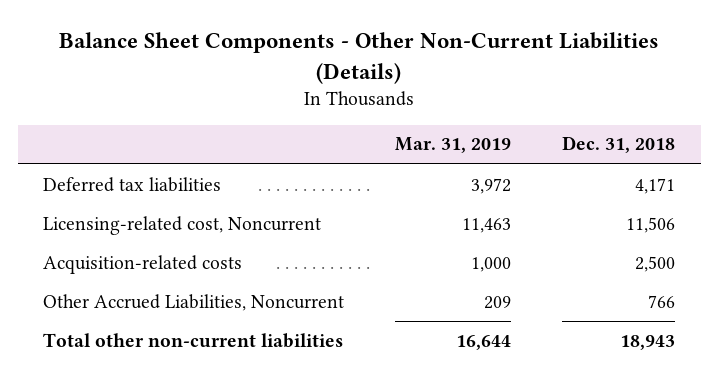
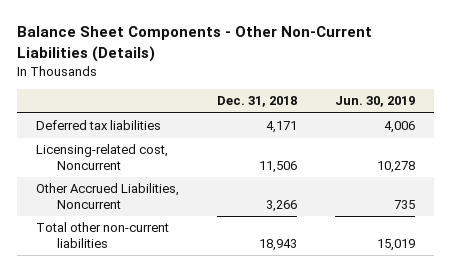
[395,137,512,154] Mar. 31, 2019 -> none
none -> [334,96,415,108] Jun. 30, 2019
[43,254,243,274] Acquisition-related costs -> none
[648,294,676,308] 766 -> [265,200,297,213] 3,266

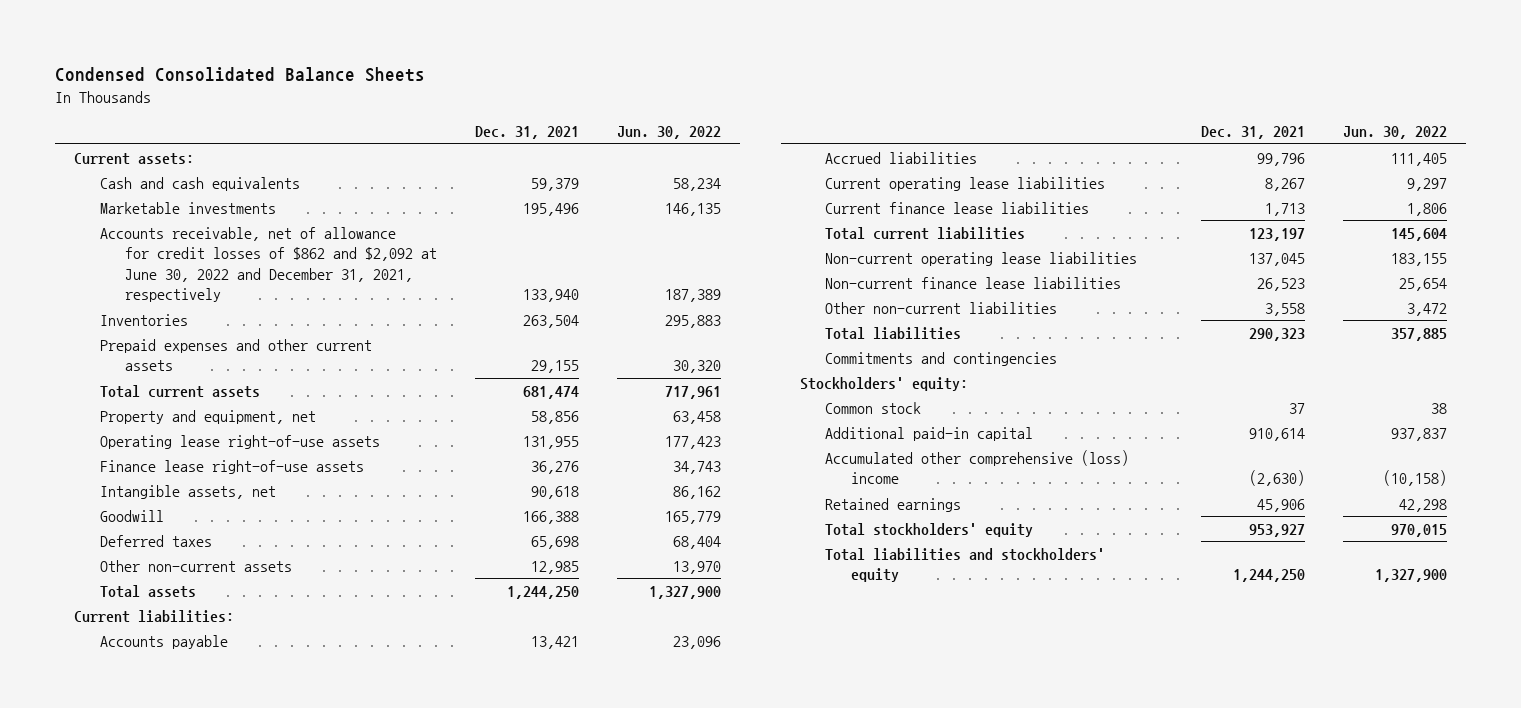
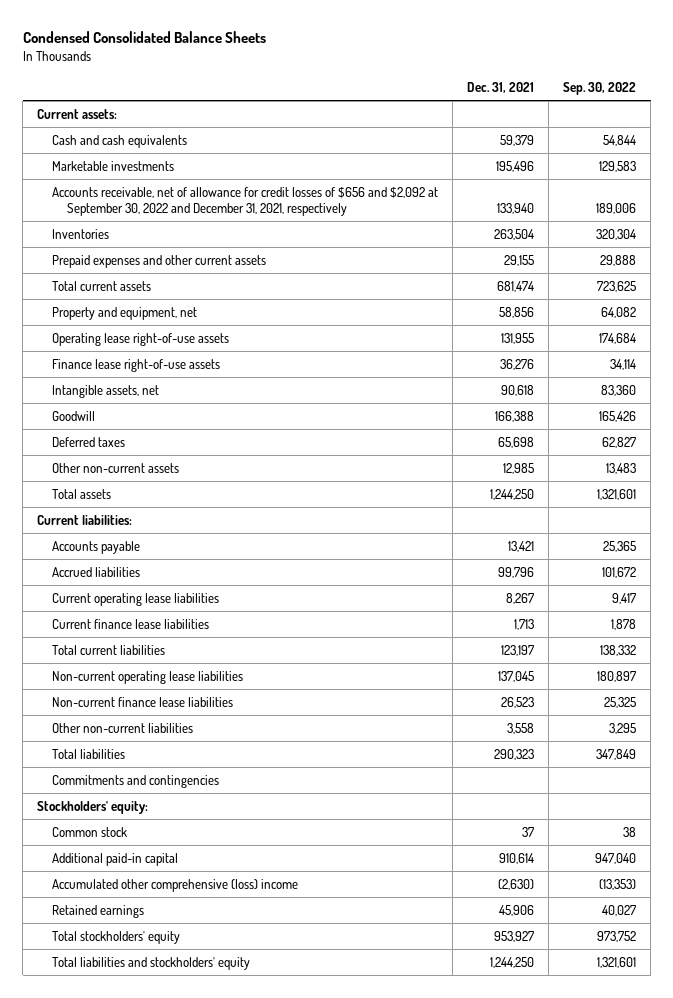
[617,126,722,140] Jun. 30, 2022 -> none
none -> [563,82,637,96] Sep. 30, 2022
[99,226,438,303] Accounts receivable, net of allowance for credit losses of $862 and $2,092 at June 30, 2022 and December 31, 2021, respectively -> [52,186,439,216] Accounts receivable, net of allowance for credit losses of $656 and $2,092 at September 30, 2022 and December 31, 2021, respectively

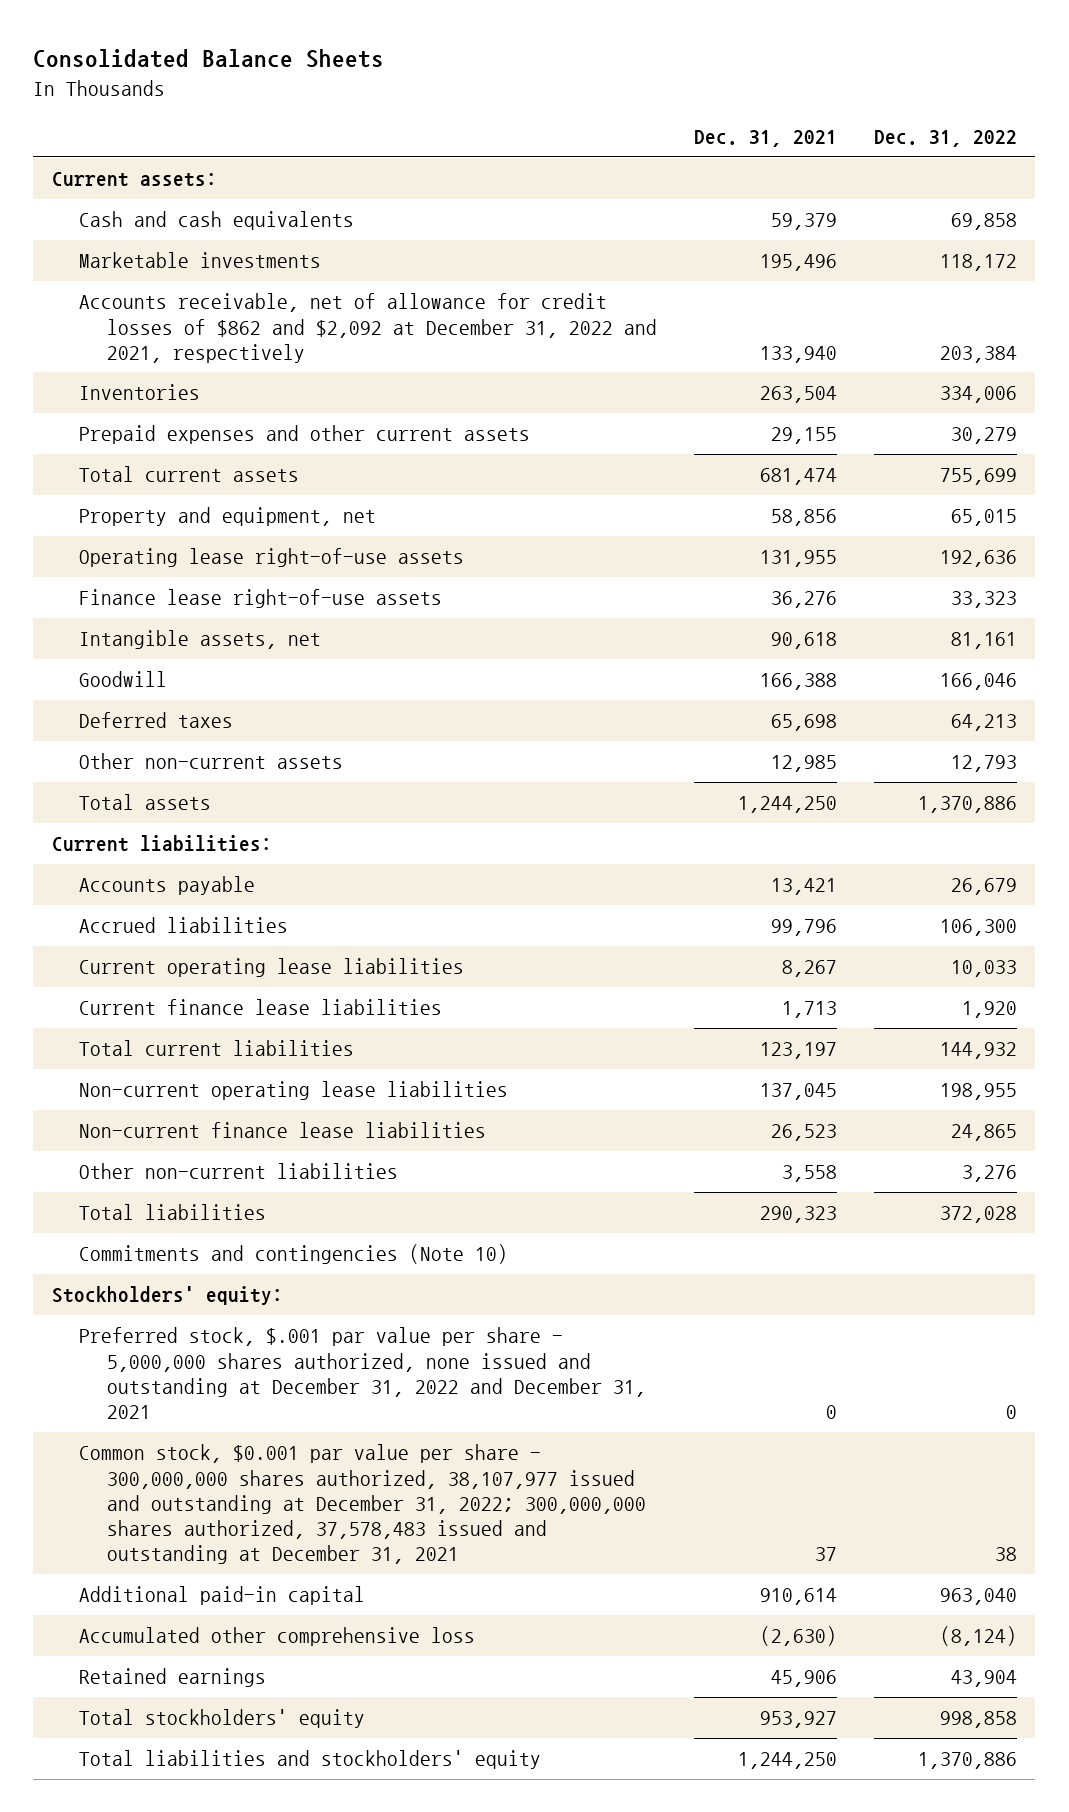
[22,31,266,44] Condensed Consolidated Balance Sheets -> [33,49,385,69] Consolidated Balance Sheets
[563,82,637,96] Sep. 30, 2022 -> none
none -> [873,130,1017,148] Dec. 31, 2022
[52,186,439,216] Accounts receivable, net of allowance for credit losses of $656 and $2,092 at September 30, 2022 and December 31, 2021, respectively -> [79,293,658,363] Accounts receivable, net of allowance for credit losses of $862 and $2,092 at December 31, 2022 and 2021, respectively
[52,774,220,788] Commitments and contingencies -> [79,1244,509,1265] Commitments and contingencies (Note 10)
none -> [79,1327,647,1419] Preferred stock, $.001 par value per share - 5,000,000 shares authorized, none issued and outstanding at December 31, 2022 and December 31, 2021
[52,826,128,837] Common stock -> [79,1444,647,1565] Common stock, $0.001 par value per share - 300,000,000 shares authorized, 38,107,977 issued and outstanding at December 31, 2022; 300,000,000 shares authorized, 37,578,483 issued and outstanding at December 31, 2021
[52,878,299,892] Accumulated other comprehensive (loss) income -> [79,1627,476,1647] Accumulated other comprehensive loss

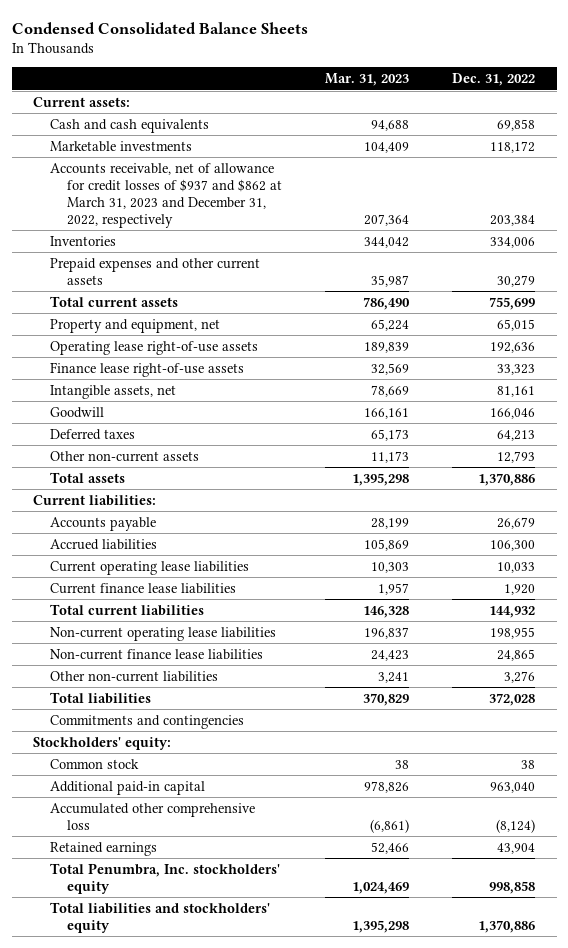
[33,49,385,69] Consolidated Balance Sheets -> [11,21,308,34] Condensed Consolidated Balance Sheets
[693,130,837,148] Dec. 31, 2021 -> none
none -> [325,73,410,87] Mar. 31, 2023
[79,293,658,363] Accounts receivable, net of allowance for credit losses of $862 and $2,092 at December 31, 2022 and 2021, respectively -> [50,162,283,228] Accounts receivable, net of allowance for credit losses of $937 and $862 at March 31, 2023 and December 31, 2022, respectively
[79,1244,509,1265] Commitments and contingencies (Note 10) -> [50,714,245,729] Commitments and contingencies
[79,1327,647,1419] Preferred stock, $.001 par value per share - 5,000,000 shares authorized, none issued and outstanding at December 31, 2022 and December 31, 2021 -> none
[79,1444,647,1565] Common stock, $0.001 par value per share - 300,000,000 shares authorized, 38,107,977 issued and outstanding at December 31, 2022; 300,000,000 shares authorized, 37,578,483 issued and outstanding at December 31, 2021 -> [50,758,140,769] Common stock
[79,1709,366,1729] Total stockholders' equity -> [50,862,281,894] Total Penumbra, Inc. stockholders' equity

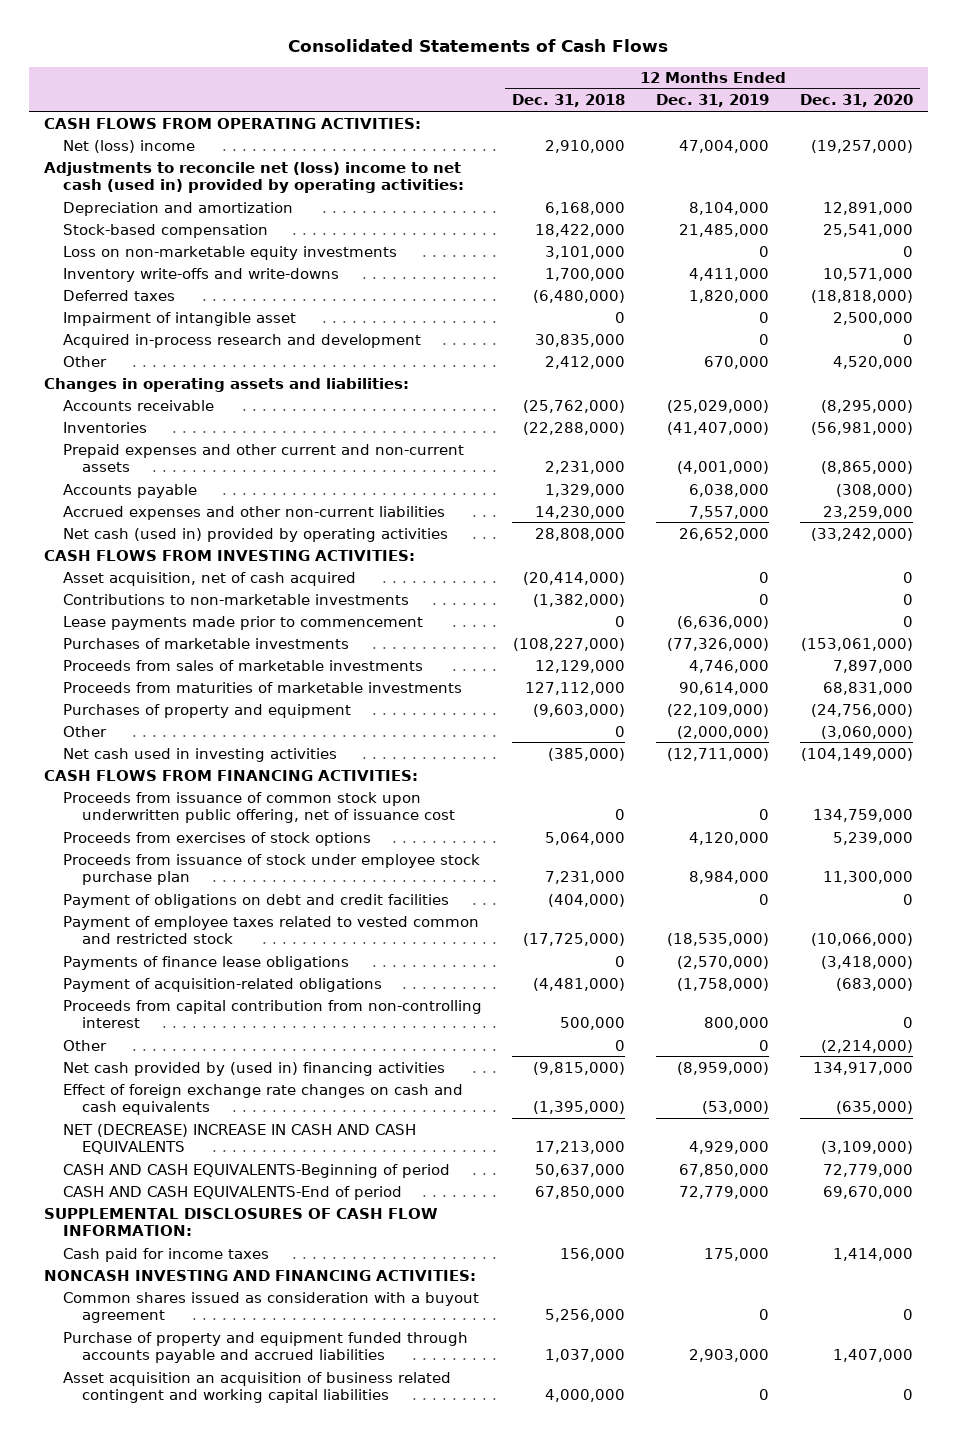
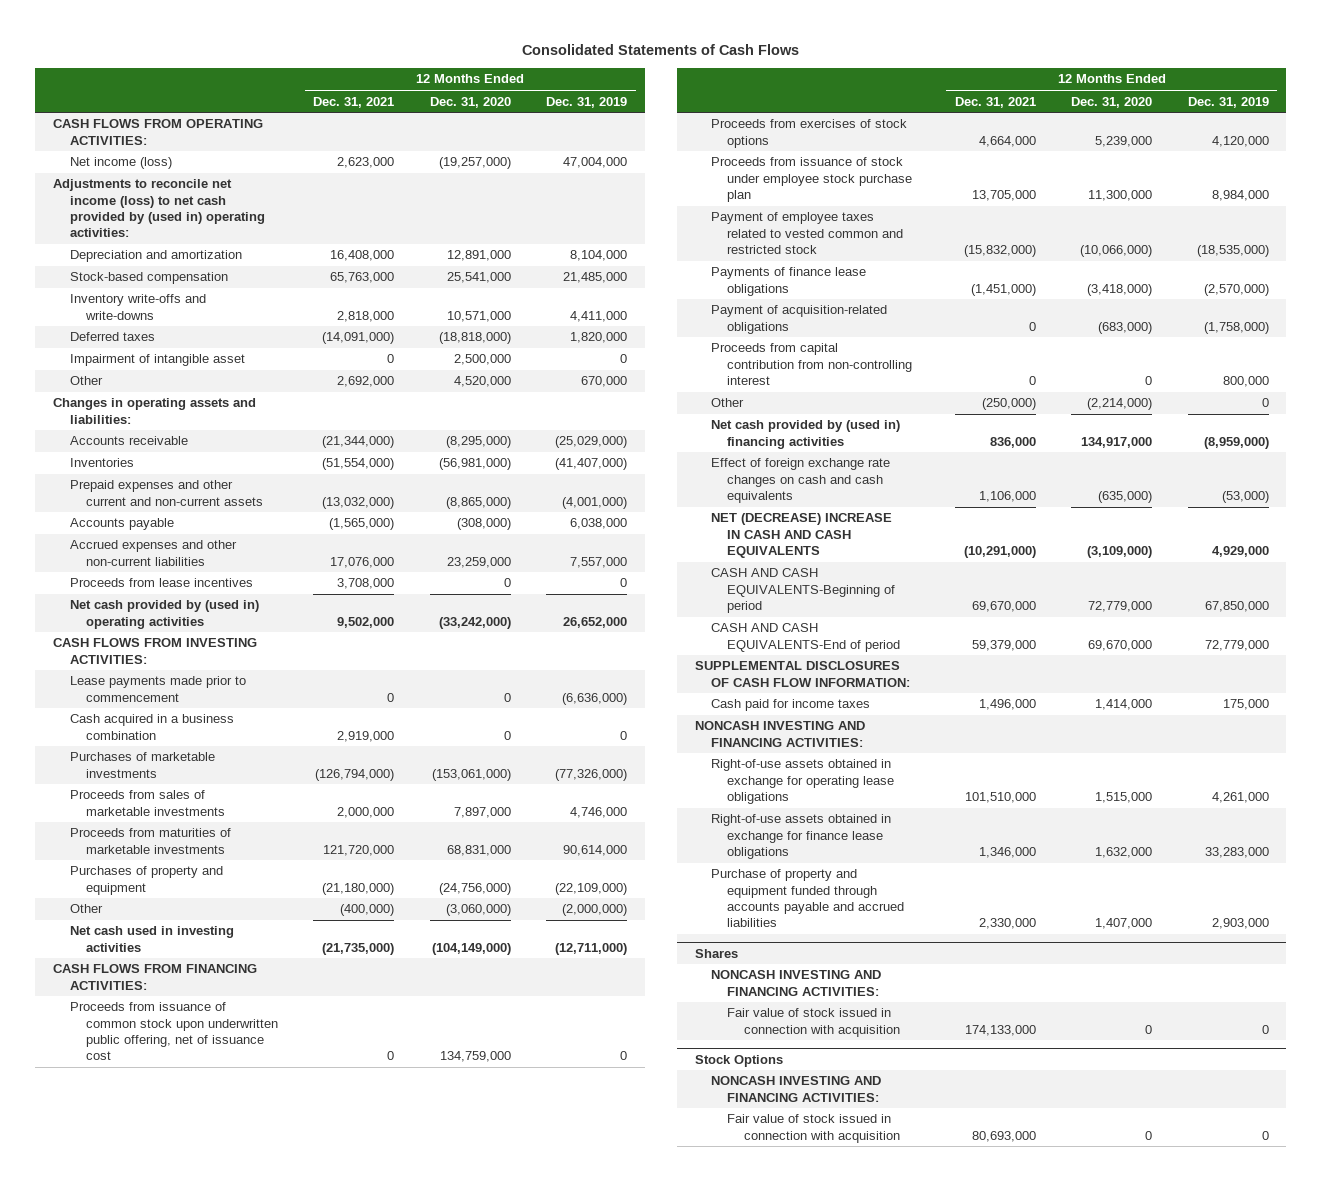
[512,94,626,108] Dec. 31, 2018 -> none
none -> [313,96,395,108] Dec. 31, 2021
[62,139,195,153] Net (loss) income -> [69,157,172,170] Net income (loss)
[44,161,464,193] Adjustments to reconcile net (loss) income to net cash (used in) provided by operating activities: -> [53,179,265,238] Adjustments to reconcile net income (loss) to net cash provided by (used in) operating activities:
[62,245,397,260] Loss on non-marketable equity investments -> none
[62,333,421,348] Acquired in-process research and development -> none
none -> [69,578,253,588] Proceeds from lease incentives
[62,527,448,542] Net cash (used in) provided by operating activities -> [69,600,259,629] Net cash provided by (used in) operating activities
[62,571,356,586] Asset acquisition, net of cash acquired -> none
[62,593,409,605] Contributions to non-marketable investments -> none
none -> [69,714,234,740] Cash acquired in a business combination
[62,893,449,908] Payment of obligations on debt and credit facilities -> none
[62,1291,479,1323] Common shares issued as consideration with a buyout agreement -> none
none -> [710,759,895,804] Right-of-use assets obtained in exchange for operating lease obligations
none -> [710,814,891,859] Right-of-use assets obtained in exchange for finance lease obligations
[62,1371,451,1403] Asset acquisition an acquisition of business related contingent and working capital liabilities -> none
none -> [694,948,738,958] Shares
none -> [710,970,881,996] NONCASH INVESTING AND FINANCING ACTIVITIES:
none -> [727,1008,900,1037] Fair value of stock issued in connection with acquisition
none -> [694,1054,783,1067] Stock Options
none -> [710,1076,881,1102] NONCASH INVESTING AND FINANCING ACTIVITIES:
none -> [727,1114,900,1143] Fair value of stock issued in connection with acquisition

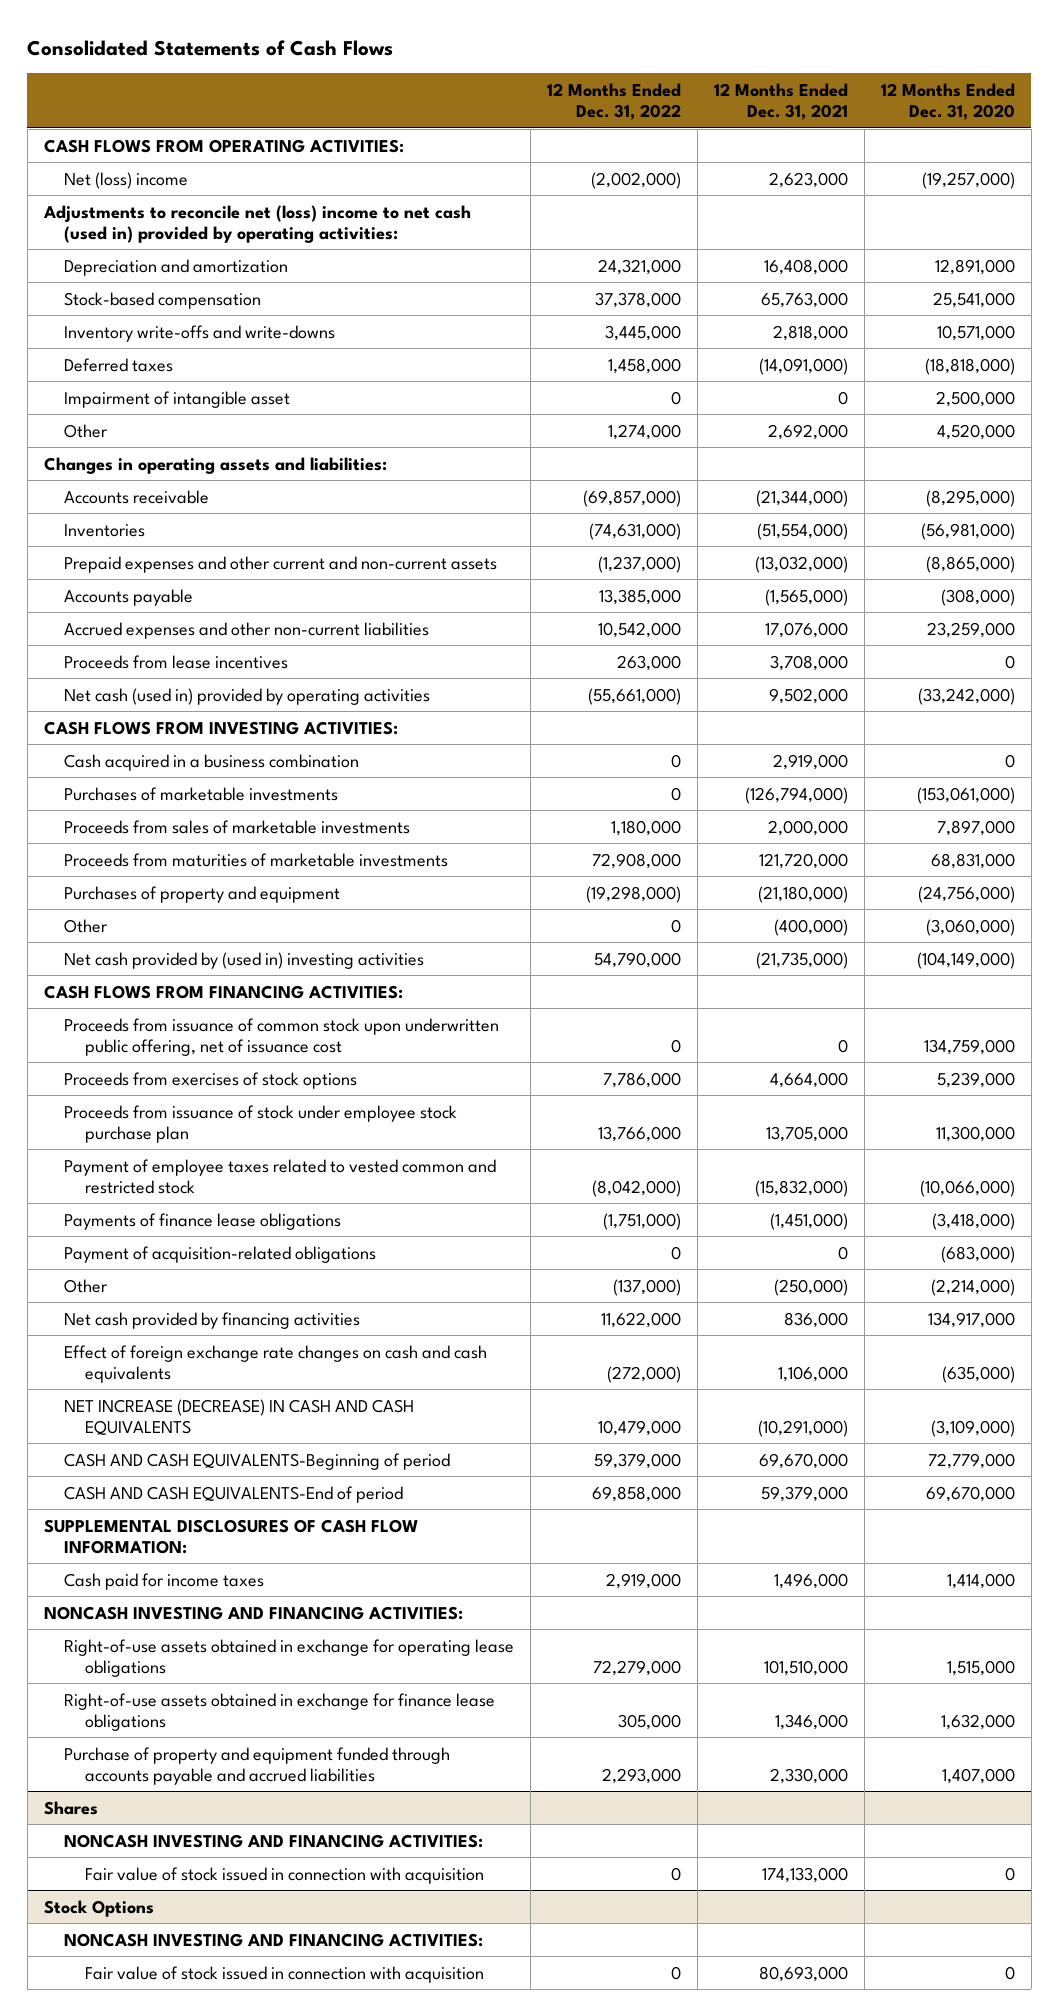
[546,96,628,108] Dec. 31, 2019 -> none
none -> [547,82,682,120] 12 Months Ended Dec. 31, 2022
[69,157,172,170] Net income (loss) -> [64,171,189,189] Net (loss) income
[53,179,265,238] Adjustments to reconcile net income (loss) to net cash provided by (used in) operating activities: -> [42,204,471,243] Adjustments to reconcile net (loss) income to net cash (used in) provided by operating activities:
[69,600,259,629] Net cash provided by (used in) operating activities -> [64,687,431,705] Net cash (used in) provided by operating activities
[69,676,246,702] Lease payments made prior to commencement -> none
[69,926,234,952] Net cash used in investing activities -> [64,951,425,969] Net cash provided by (used in) investing activities
[710,343,913,385] Proceeds from capital contribution from non-controlling interest -> none
[710,420,900,449] Net cash provided by (used in) financing activities -> [64,1311,361,1329] Net cash provided by financing activities
[710,513,892,558] NET (DECREASE) INCREASE IN CASH AND CASH EQUIVALENTS -> [64,1398,415,1435] NET INCREASE (DECREASE) IN CASH AND CASH EQUIVALENTS

